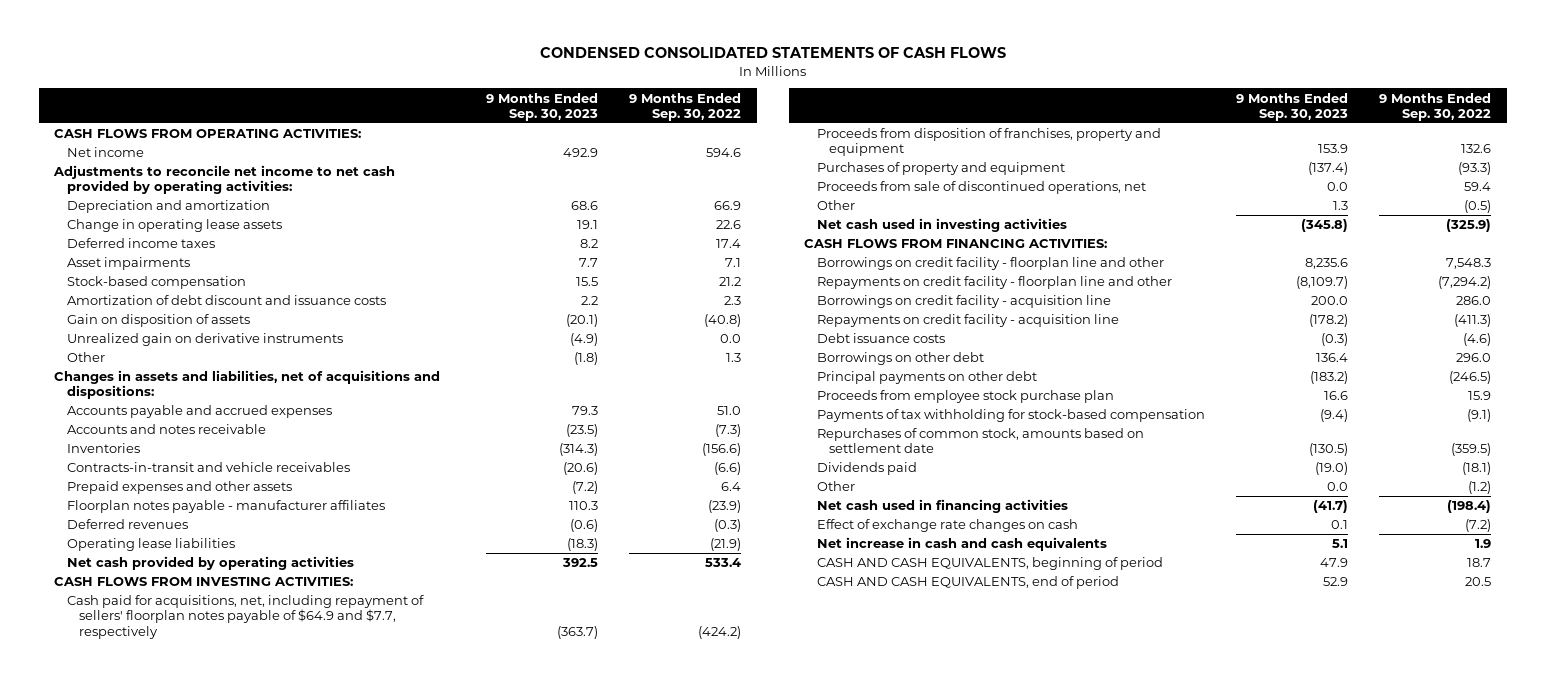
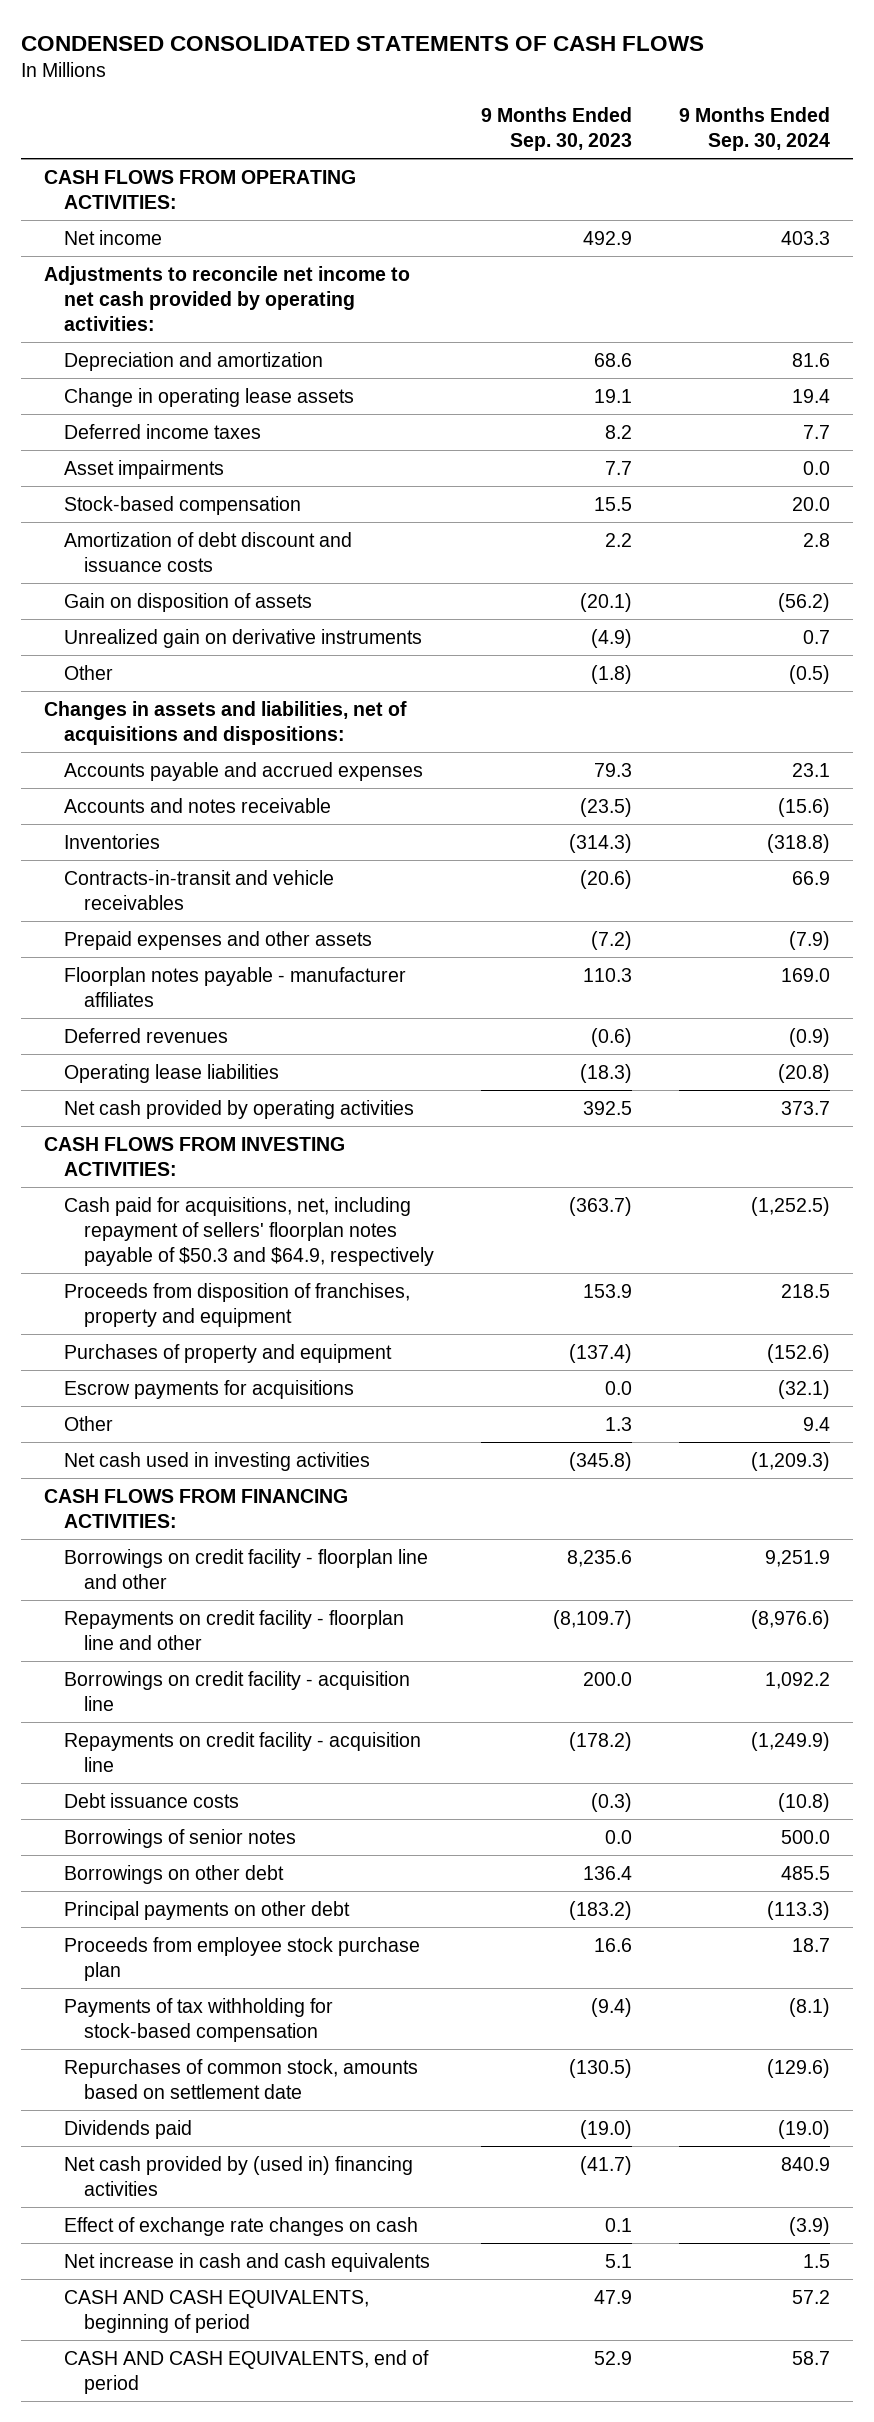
[629,92,742,121] 9 Months Ended Sep. 30, 2022 -> none
none -> [678,106,830,151] 9 Months Ended Sep. 30, 2024
[66,595,424,639] Cash paid for acquisitions, net, including repayment of sellers' floorplan notes payable of $64.9 and $7.7, respectively -> [63,1196,434,1267] Cash paid for acquisitions, net, including repayment of sellers' floorplan notes payable of $50.3 and $64.9, respectively
[816,181,1146,195] Proceeds from sale of discontinued operations, net -> none
none -> [63,1379,354,1399] Escrow payments for acquisitions
none -> [63,1828,296,1848] Borrowings of senior notes
[816,481,855,492] Other -> none
[816,499,1068,514] Net cash used in financing activities -> [63,2155,413,2196] Net cash provided by (used in) financing activities

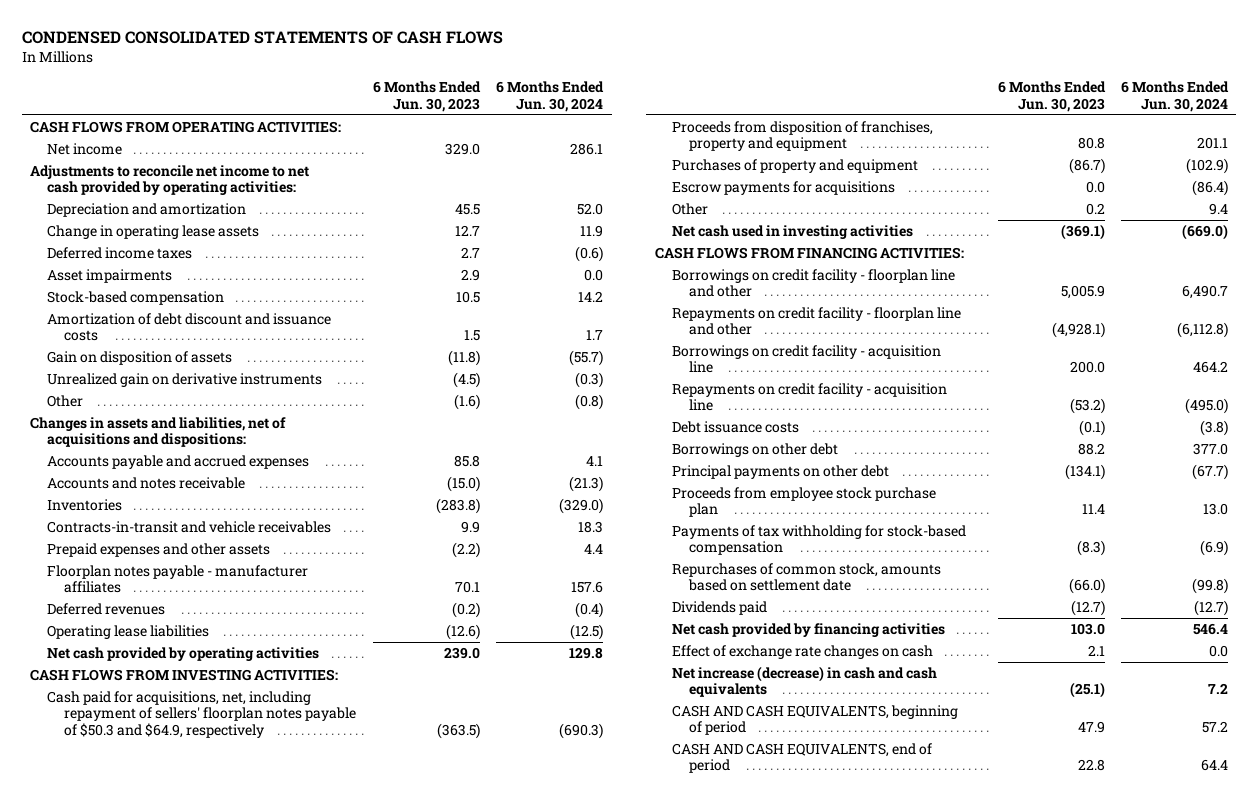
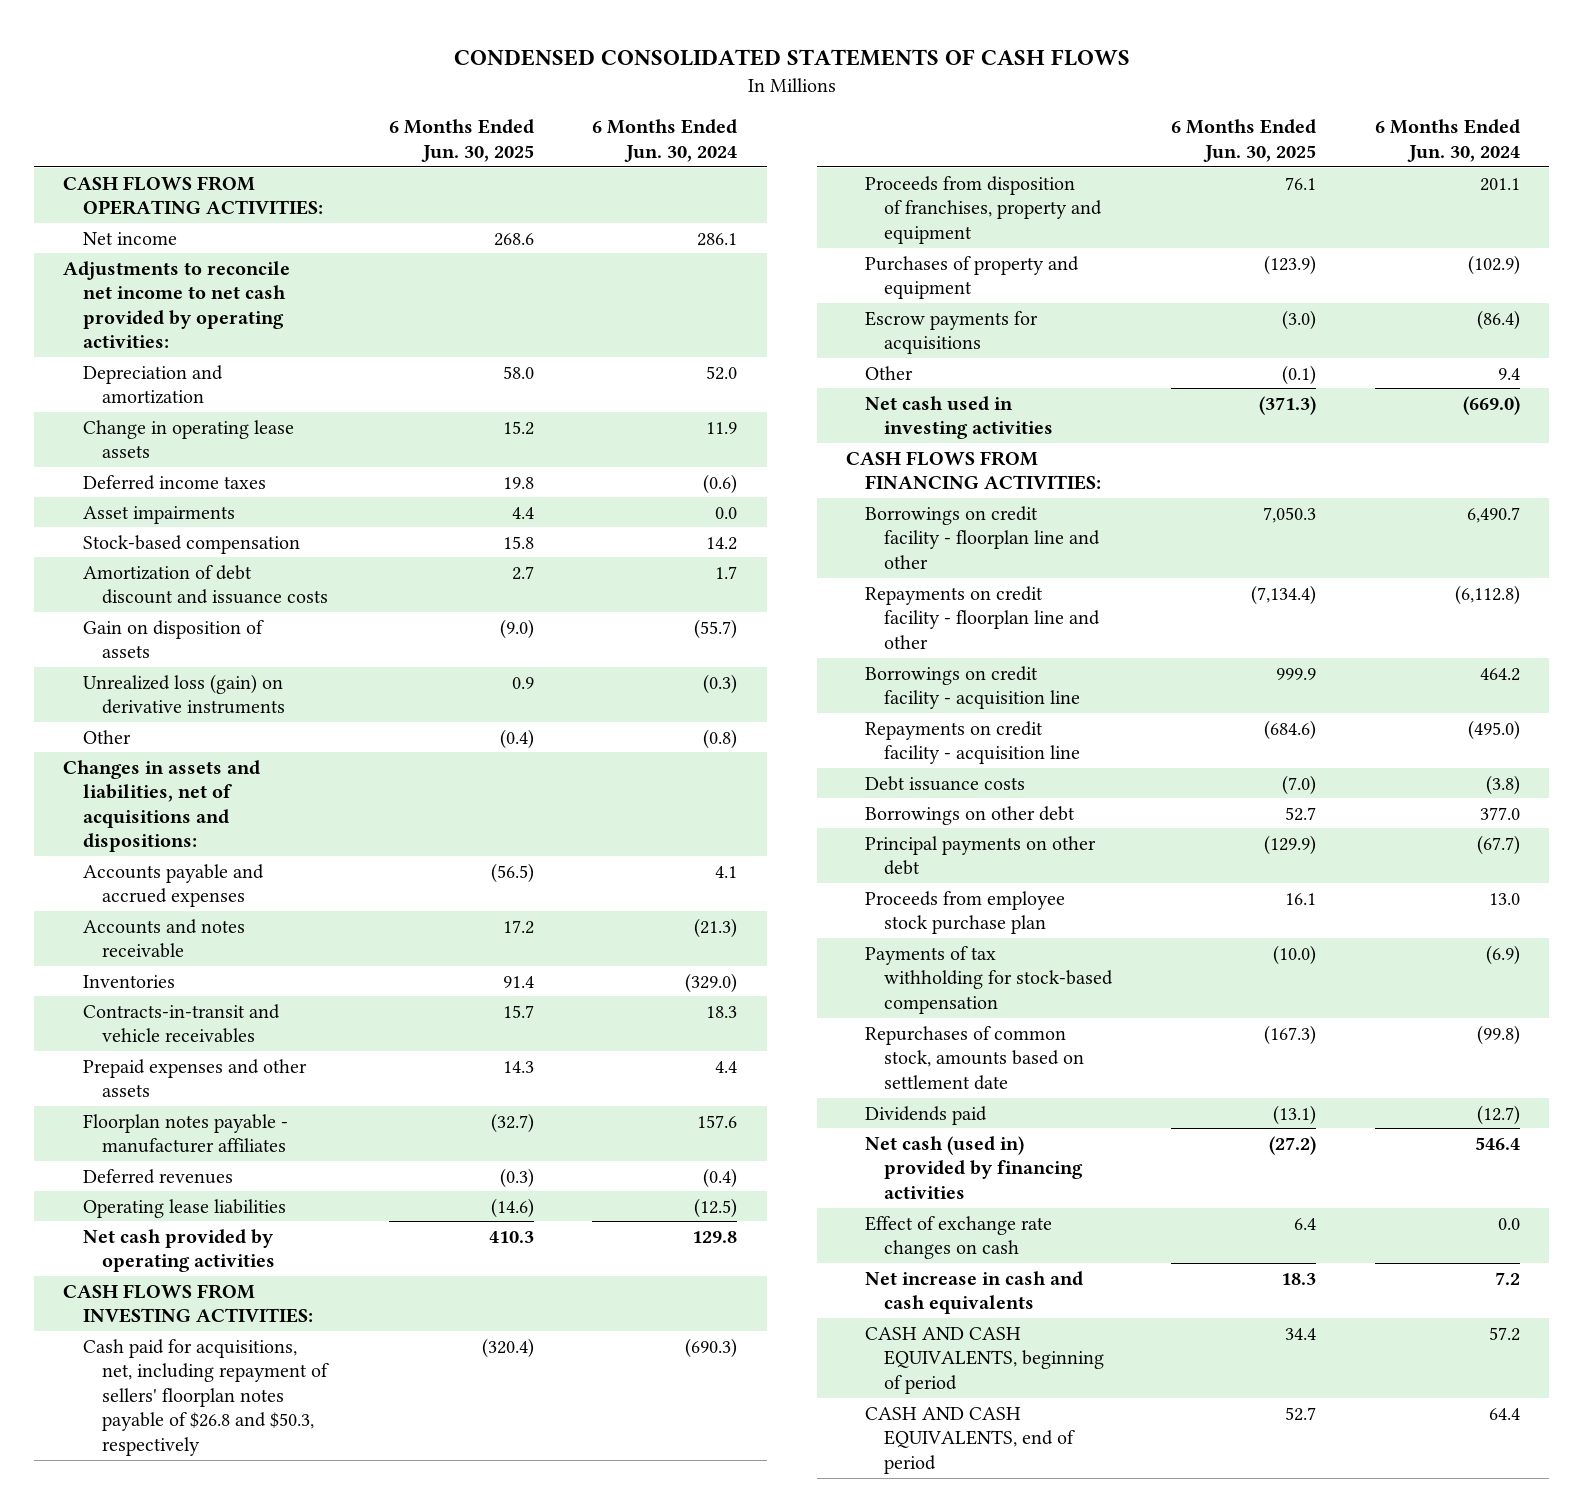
[372,81,481,112] 6 Months Ended Jun. 30, 2023 -> none
none -> [388,119,534,162] 6 Months Ended Jun. 30, 2025
[47,372,323,387] Unrealized gain on derivative instruments -> [82,673,285,715] Unrealized loss (gain) on derivative instruments
[47,690,357,738] Cash paid for acquisitions, net, including repayment of sellers' floorplan notes payable of $50.3 and $64.9, respectively -> [82,1338,329,1457] Cash paid for acquisitions, net, including repayment of sellers' floorplan notes payable of $26.8 and $50.3, respectively
[671,622,945,637] Net cash provided by financing activities -> [865,1135,1084,1199] Net cash (used in) provided by financing activities
[671,665,937,698] Net increase (decrease) in cash and cash equivalents -> [865,1270,1084,1315] Net increase in cash and cash equivalents

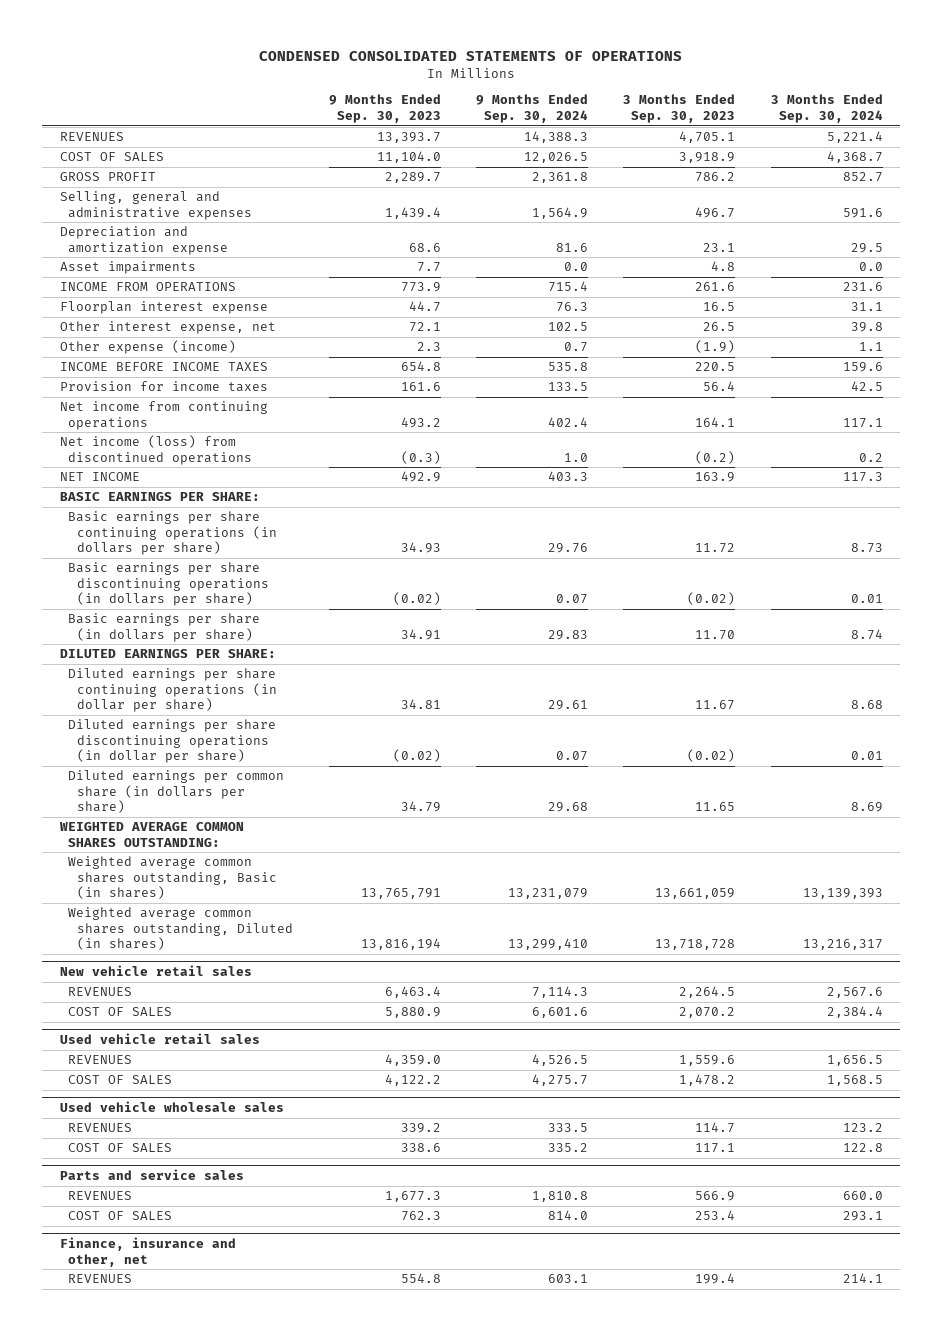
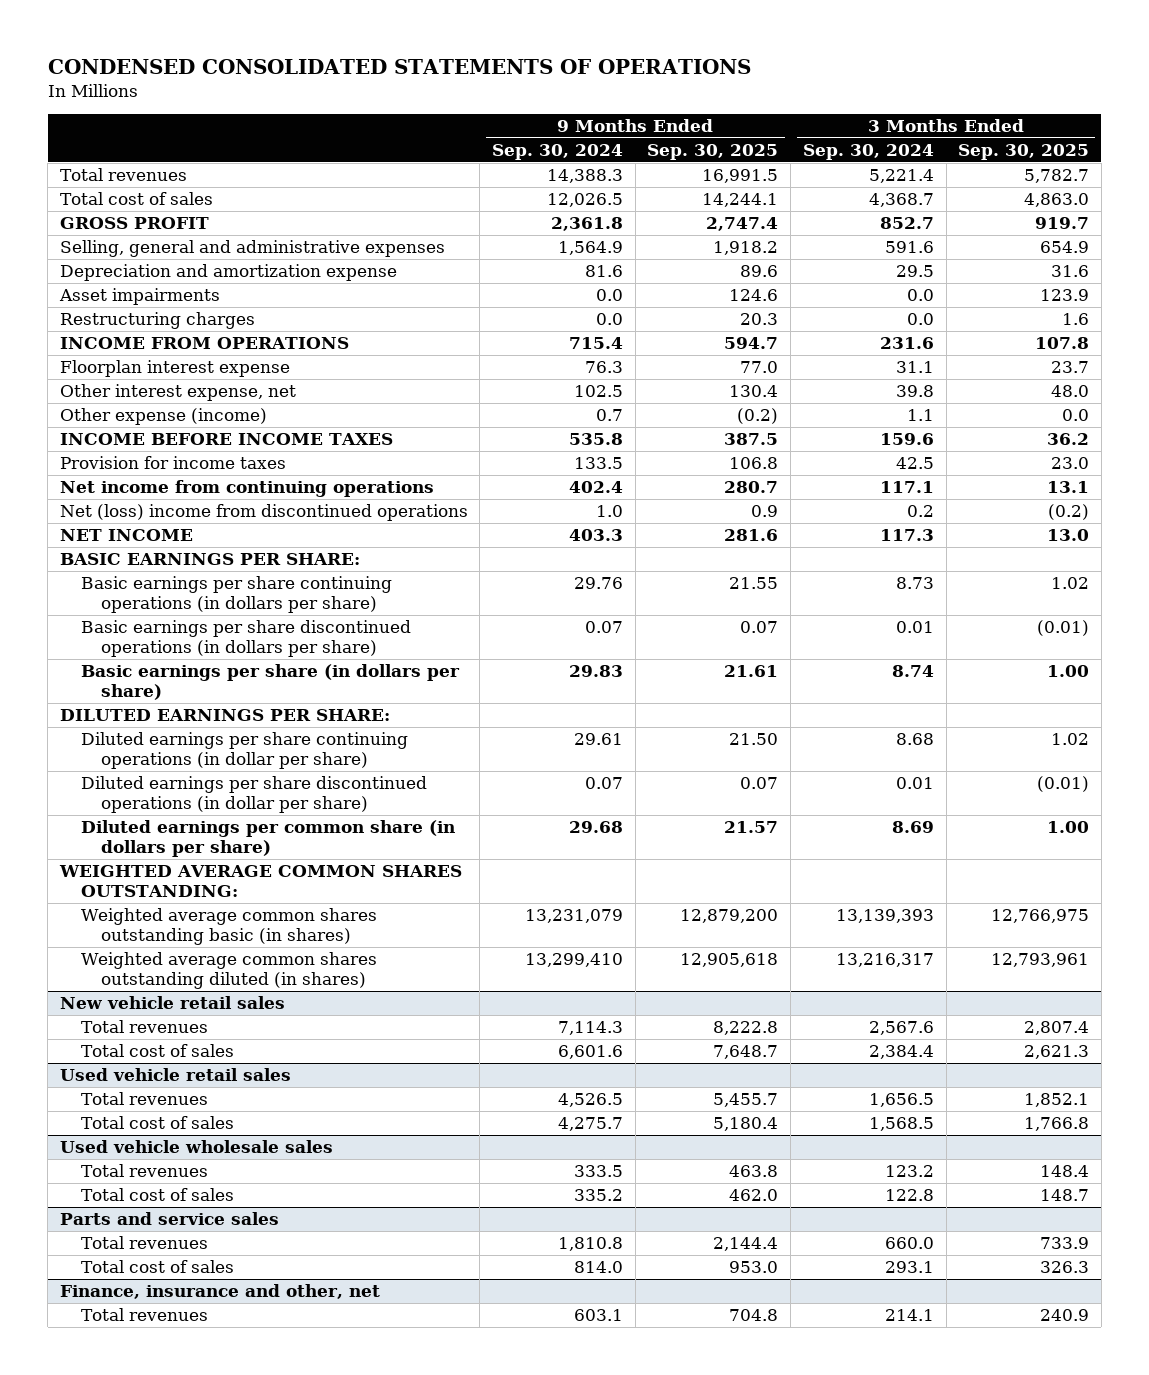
[328,94,441,123] 9 Months Ended Sep. 30, 2023 -> none
[623,94,736,123] 3 Months Ended Sep. 30, 2023 -> none
none -> [647,143,779,160] Sep. 30, 2025
none -> [958,143,1090,160] Sep. 30, 2025
[59,132,124,142] REVENUES -> [59,168,187,182] Total revenues
[59,152,164,162] COST OF SALES -> [59,192,213,206] Total cost of sales
none -> [59,312,255,330] Restructuring charges
[59,435,253,465] Net income (loss) from discontinued operations -> [59,504,468,522] Net (loss) income from discontinued operations
[68,562,270,607] Basic earnings per share discontinuing operations (in dollars per share) -> [80,620,411,657] Basic earnings per share discontinued operations (in dollars per share)
[68,719,277,764] Diluted earnings per share discontinuing operations (in dollar per share) -> [80,776,427,813] Diluted earnings per share discontinued operations (in dollar per share)
[68,856,278,900] Weighted average common shares outstanding, Basic (in shares) -> [80,908,377,945] Weighted average common shares outstanding basic (in shares)
[68,907,294,951] Weighted average common shares outstanding, Diluted (in shares) -> [80,952,377,989] Weighted average common shares outstanding diluted (in shares)
[68,987,133,997] REVENUES -> [80,1020,208,1034] Total revenues
[68,1007,173,1017] COST OF SALES -> [80,1044,234,1058] Total cost of sales
[68,1055,133,1065] REVENUES -> [80,1092,208,1106] Total revenues
[68,1075,173,1085] COST OF SALES -> [80,1116,234,1130] Total cost of sales
[68,1123,133,1133] REVENUES -> [80,1164,208,1178] Total revenues
[68,1143,173,1153] COST OF SALES -> [80,1188,234,1202] Total cost of sales
[68,1191,133,1201] REVENUES -> [80,1236,208,1250] Total revenues
[68,1211,173,1221] COST OF SALES -> [80,1260,234,1274] Total cost of sales
[68,1274,133,1284] REVENUES -> [80,1308,208,1322] Total revenues

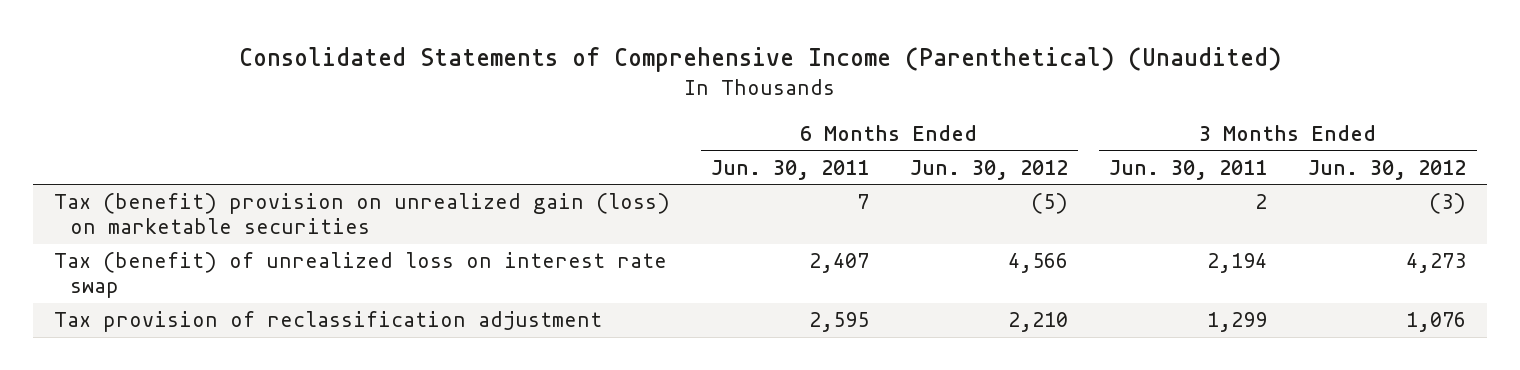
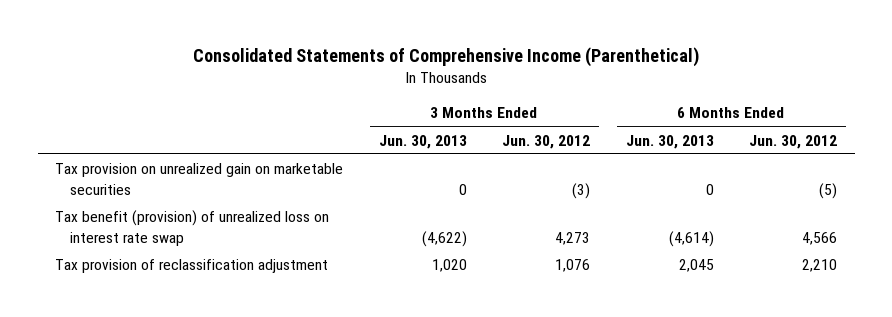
[239,47,1282,73] Consolidated Statements of Comprehensive Income (Parenthetical) (Unaudited) -> [193,47,700,68] Consolidated Statements of Comprehensive Income (Parenthetical)
[710,159,869,180] Jun. 30, 2011 -> none
[1109,159,1268,180] Jun. 30, 2011 -> none
none -> [378,134,467,149] Jun. 30, 2013
none -> [625,134,714,149] Jun. 30, 2013
[53,193,670,235] Tax (benefit) provision on unrealized gain (loss) on marketable securities -> [55,163,344,195] Tax provision on unrealized gain on marketable securities
[53,252,667,299] Tax (benefit) of unrealized loss on interest rate swap -> [55,210,330,246] Tax benefit (provision) of unrealized loss on interest rate swap

